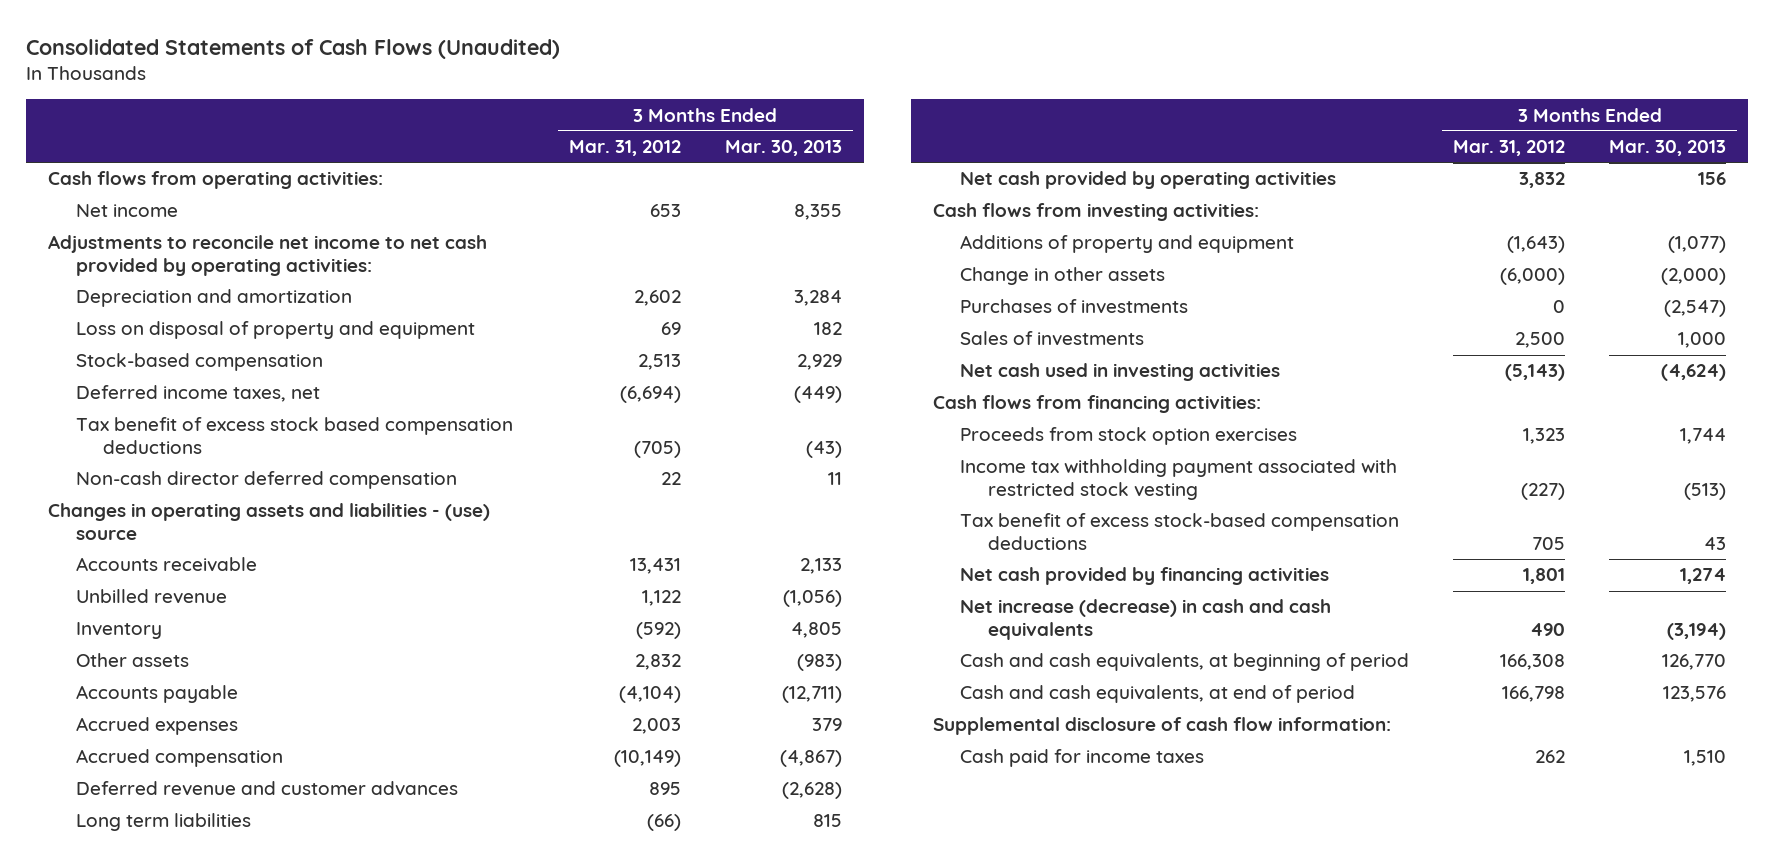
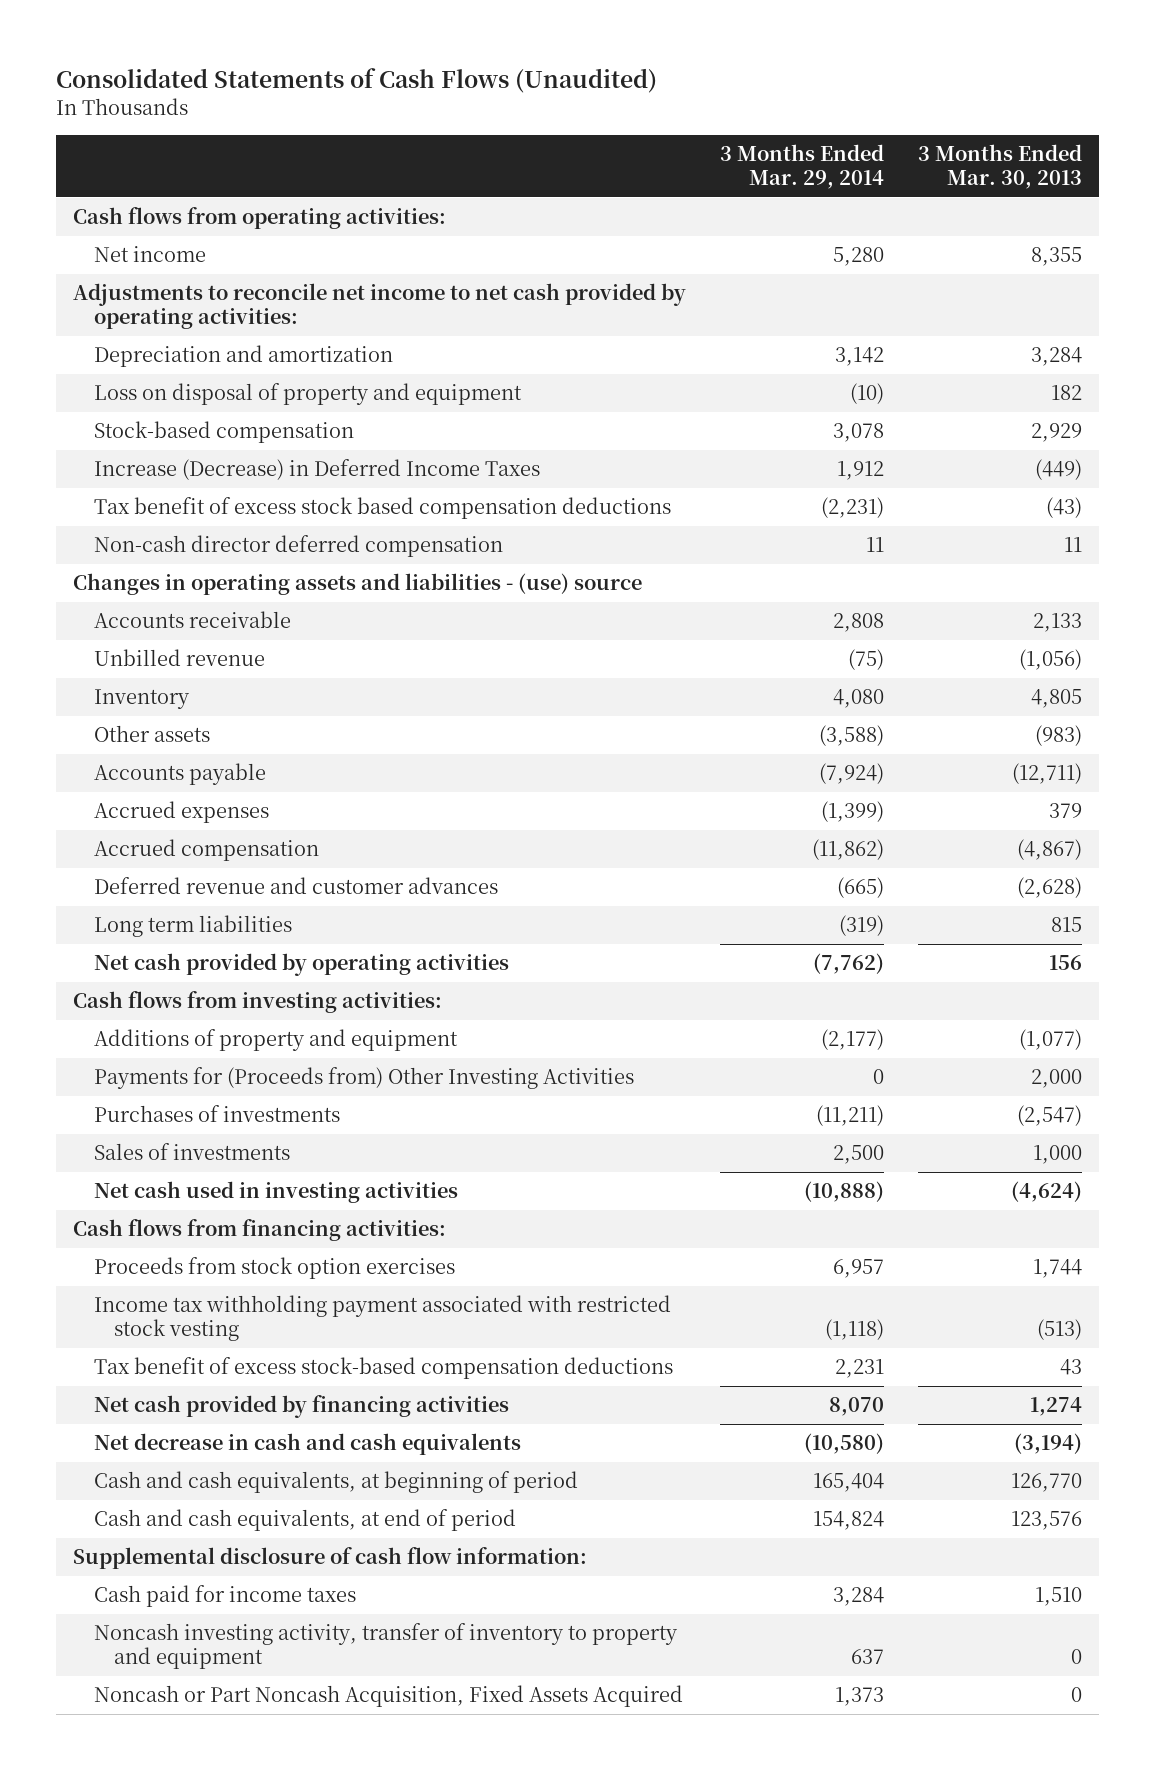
[568,140,681,157] Mar. 31, 2012 -> none
none -> [720,144,885,190] 3 Months Ended Mar. 29, 2014
[75,385,320,403] Deferred income taxes, net -> [93,459,540,481] Increase (Decrease) in Deferred Income Taxes
[960,267,1166,286] Change in other assets -> none
none -> [93,1067,634,1090] Payments for (Proceeds from) Other Investing Activities
[960,599,1332,641] Net increase (decrease) in cash and cash equivalents -> [93,1433,521,1456] Net decrease in cash and cash equivalents
none -> [93,1623,678,1670] Noncash investing activity, transfer of inventory to property and equipment
none -> [93,1685,683,1708] Noncash or Part Noncash Acquisition, Fixed Assets Acquired

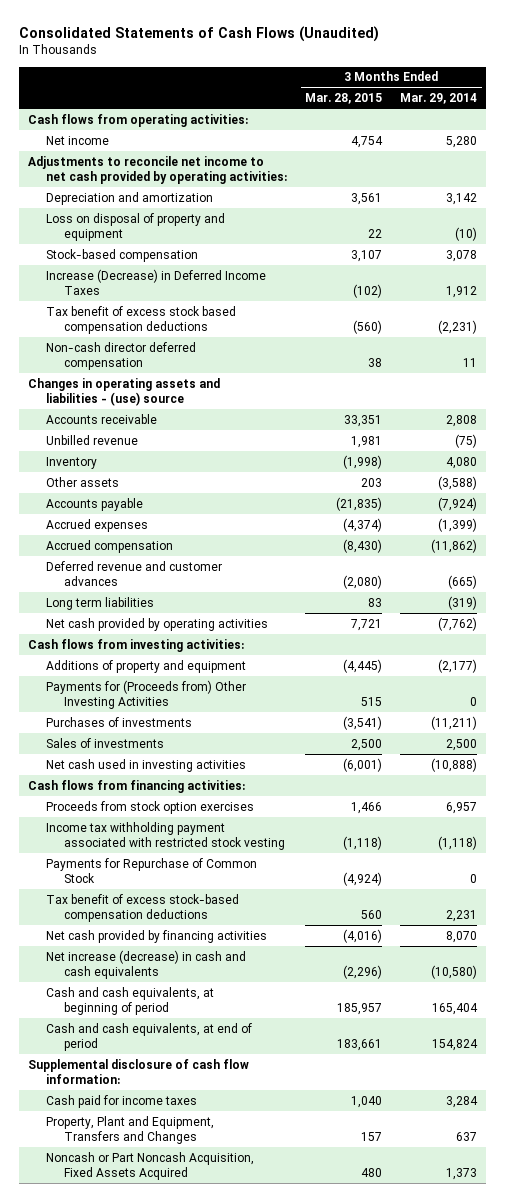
[918,144,1083,190] 3 Months Ended Mar. 30, 2013 -> none
none -> [305,93,383,105] Mar. 28, 2015
none -> [46,857,258,883] Payments for Repurchase of Common Stock
[93,1433,521,1456] Net decrease in cash and cash equivalents -> [46,949,247,979] Net increase (decrease) in cash and cash equivalents
[93,1623,678,1670] Noncash investing activity, transfer of inventory to property and equipment -> [46,1115,215,1144] Property, Plant and Equipment, Transfers and Changes

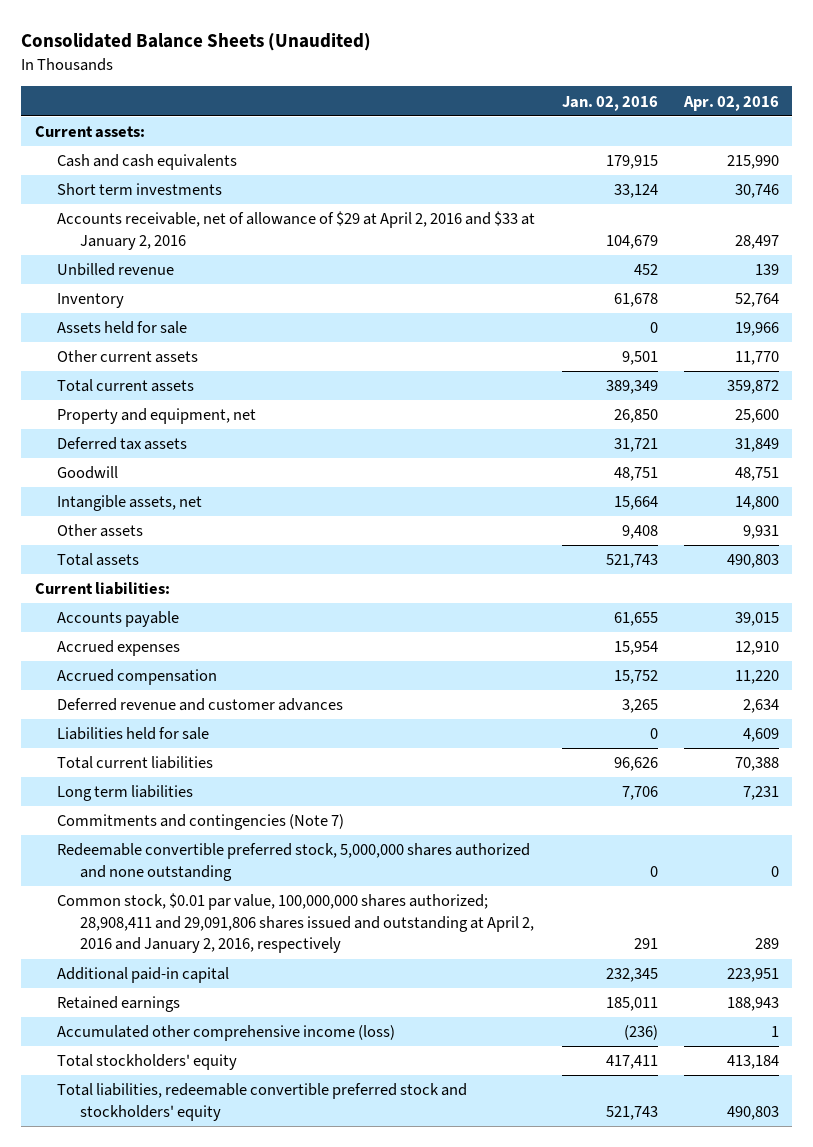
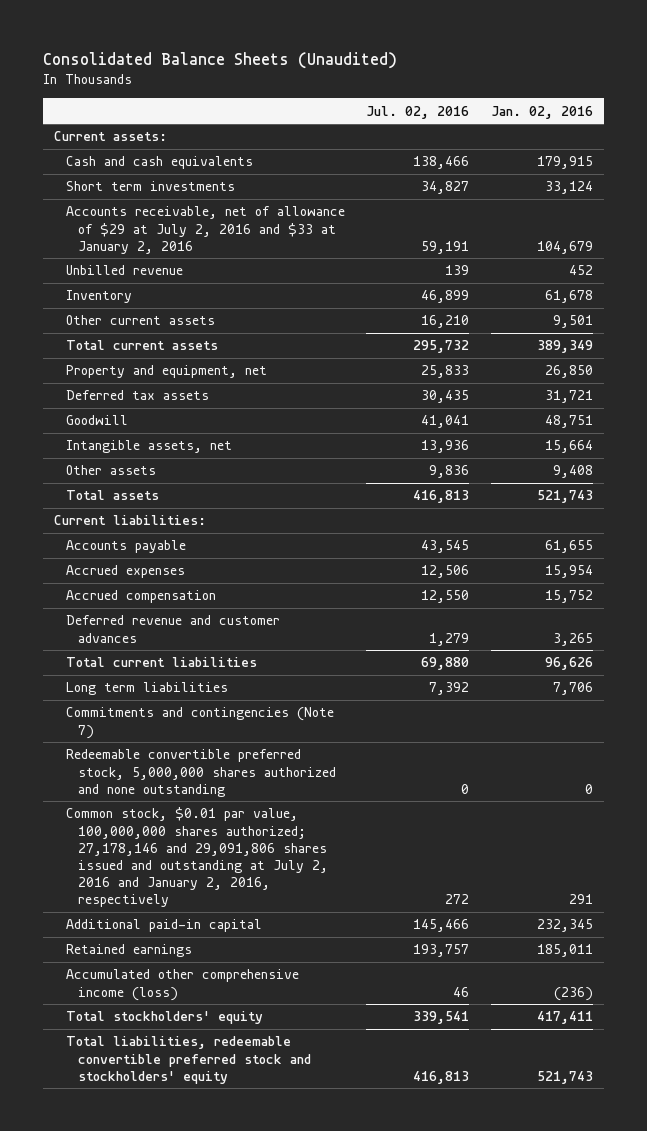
[682,95,779,111] Apr. 02, 2016 -> none
none -> [366,105,470,119] Jul. 02, 2016
[57,211,536,250] Accounts receivable, net of allowance of $29 at April 2, 2016 and $33 at January 2, 2016 -> [65,206,345,254] Accounts receivable, net of allowance of $29 at July 2, 2016 and $33 at January 2, 2016
[57,321,188,335] Assets held for sale -> none
[57,727,210,741] Liabilities held for sale -> none
[57,893,535,954] Common stock, $0.01 par value, 100,000,000 shares authorized; 28,908,411 and 29,091,806 shares issued and outstanding at April 2, 2016 and January 2, 2016, respectively -> [65,807,328,908] Common stock, $0.01 par value, 100,000,000 shares authorized; 27,178,146 and 29,091,806 shares issued and outstanding at July 2, 2016 and January 2, 2016, respectively

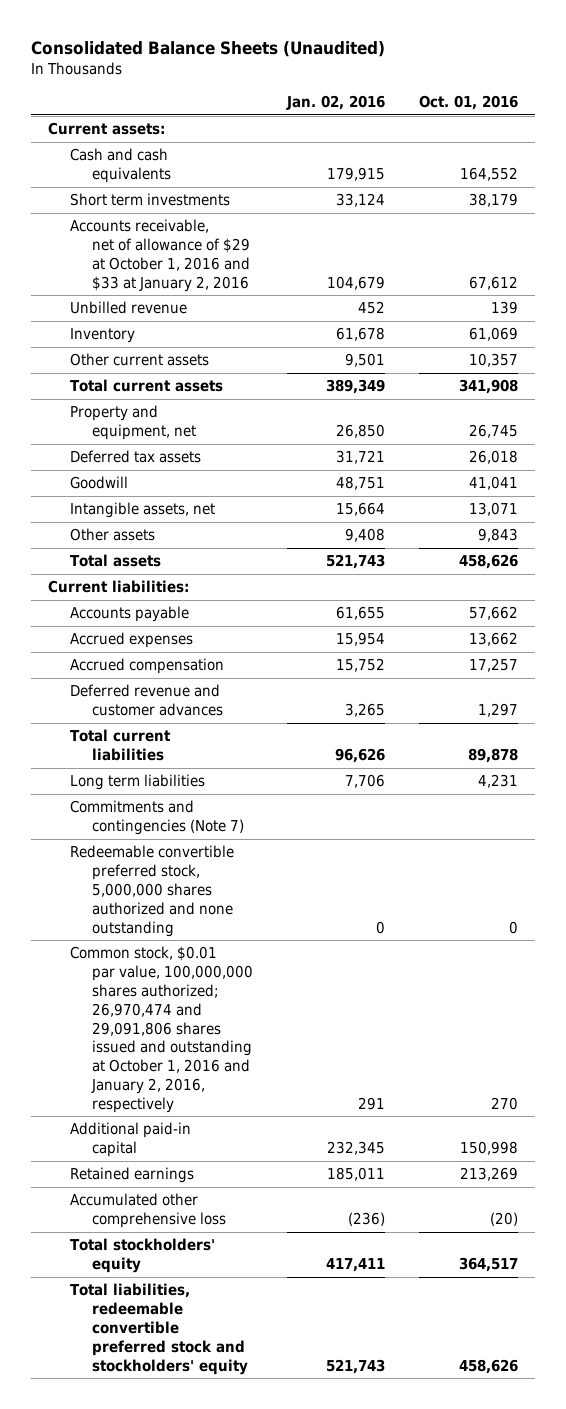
[366,105,470,119] Jul. 02, 2016 -> none
none -> [419,95,519,111] Oct. 01, 2016
[65,206,345,254] Accounts receivable, net of allowance of $29 at July 2, 2016 and $33 at January 2, 2016 -> [69,219,251,292] Accounts receivable, net of allowance of $29 at October 1, 2016 and $33 at January 2, 2016
[65,807,328,908] Common stock, $0.01 par value, 100,000,000 shares authorized; 27,178,146 and 29,091,806 shares issued and outstanding at July 2, 2016 and January 2, 2016, respectively -> [69,946,254,1113] Common stock, $0.01 par value, 100,000,000 shares authorized; 26,970,474 and 29,091,806 shares issued and outstanding at October 1, 2016 and January 2, 2016, respectively
[65,969,299,1001] Accumulated other comprehensive income (loss) -> [69,1193,227,1229] Accumulated other comprehensive loss

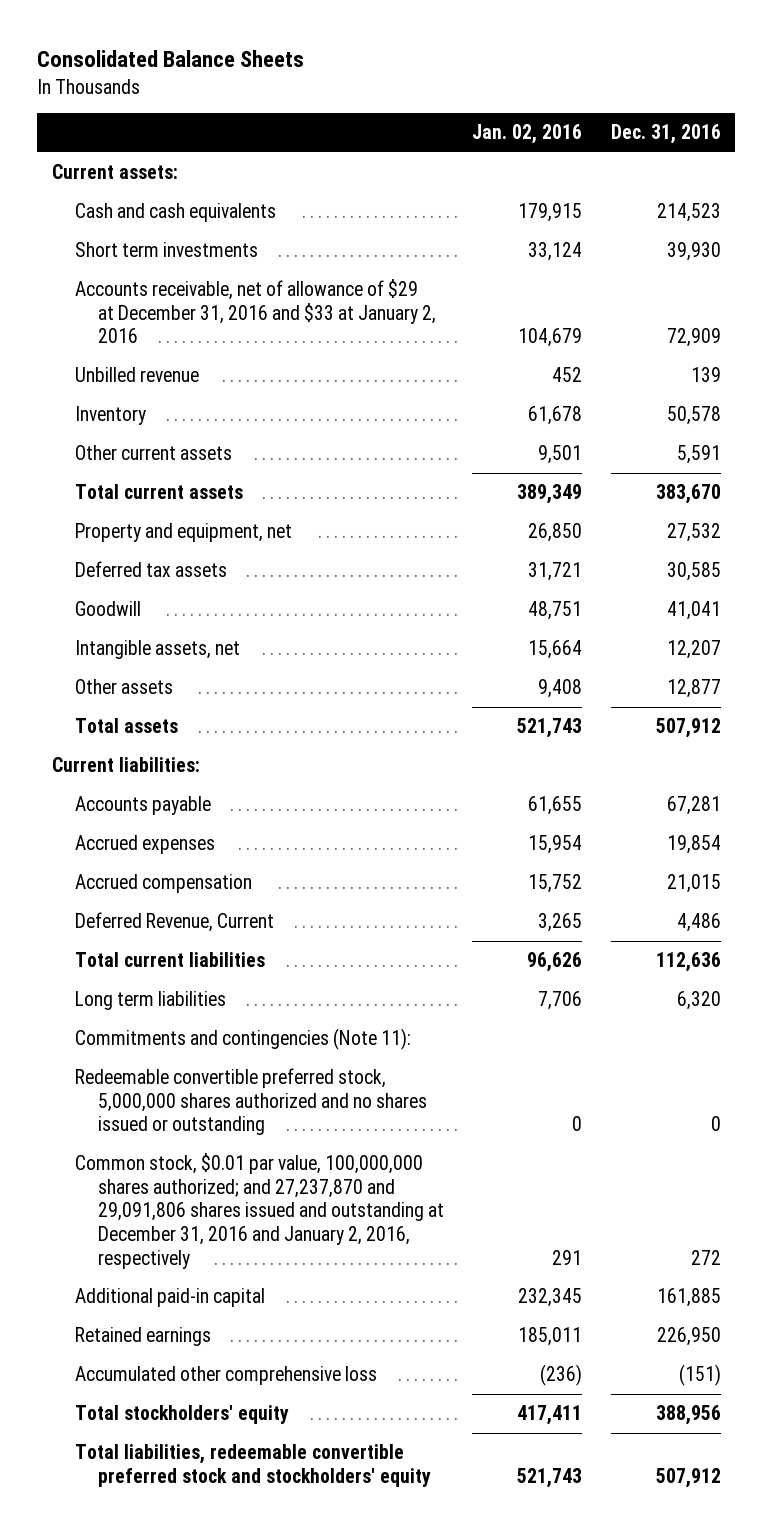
[30,40,385,57] Consolidated Balance Sheets (Unaudited) -> [37,50,305,68] Consolidated Balance Sheets
[419,95,519,111] Oct. 01, 2016 -> none
none -> [610,124,721,145] Dec. 31, 2016
[69,219,251,292] Accounts receivable, net of allowance of $29 at October 1, 2016 and $33 at January 2, 2016 -> [74,279,436,344] Accounts receivable, net of allowance of $29 at December 31, 2016 and $33 at January 2, 2016
[69,684,224,717] Deferred revenue and customer advances -> [74,912,274,933] Deferred Revenue, Current
[69,800,245,836] Commitments and contingencies (Note 7) -> [74,1028,411,1051] Commitments and contingencies (Note 11):
[69,845,234,937] Redeemable convertible preferred stock, 5,000,000 shares authorized and none outstanding -> [74,1068,427,1136] Redeemable convertible preferred stock, 5,000,000 shares authorized and no shares issued or outstanding
[69,946,254,1113] Common stock, $0.01 par value, 100,000,000 shares authorized; 26,970,474 and 29,091,806 shares issued and outstanding at October 1, 2016 and January 2, 2016, respectively -> [74,1153,444,1269] Common stock, $0.01 par value, 100,000,000 shares authorized; and 27,237,870 and 29,091,806 shares issued and outstanding at December 31, 2016 and January 2, 2016, respectively

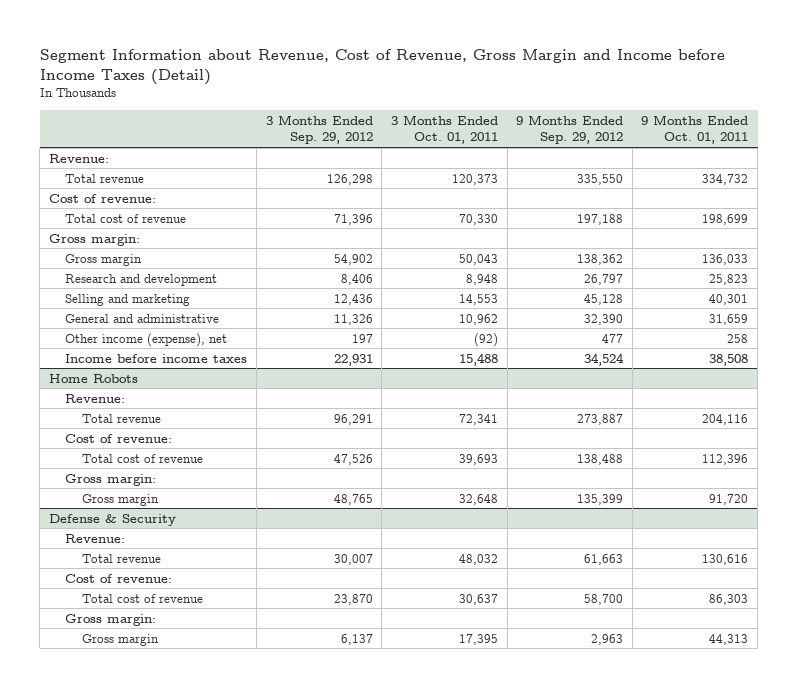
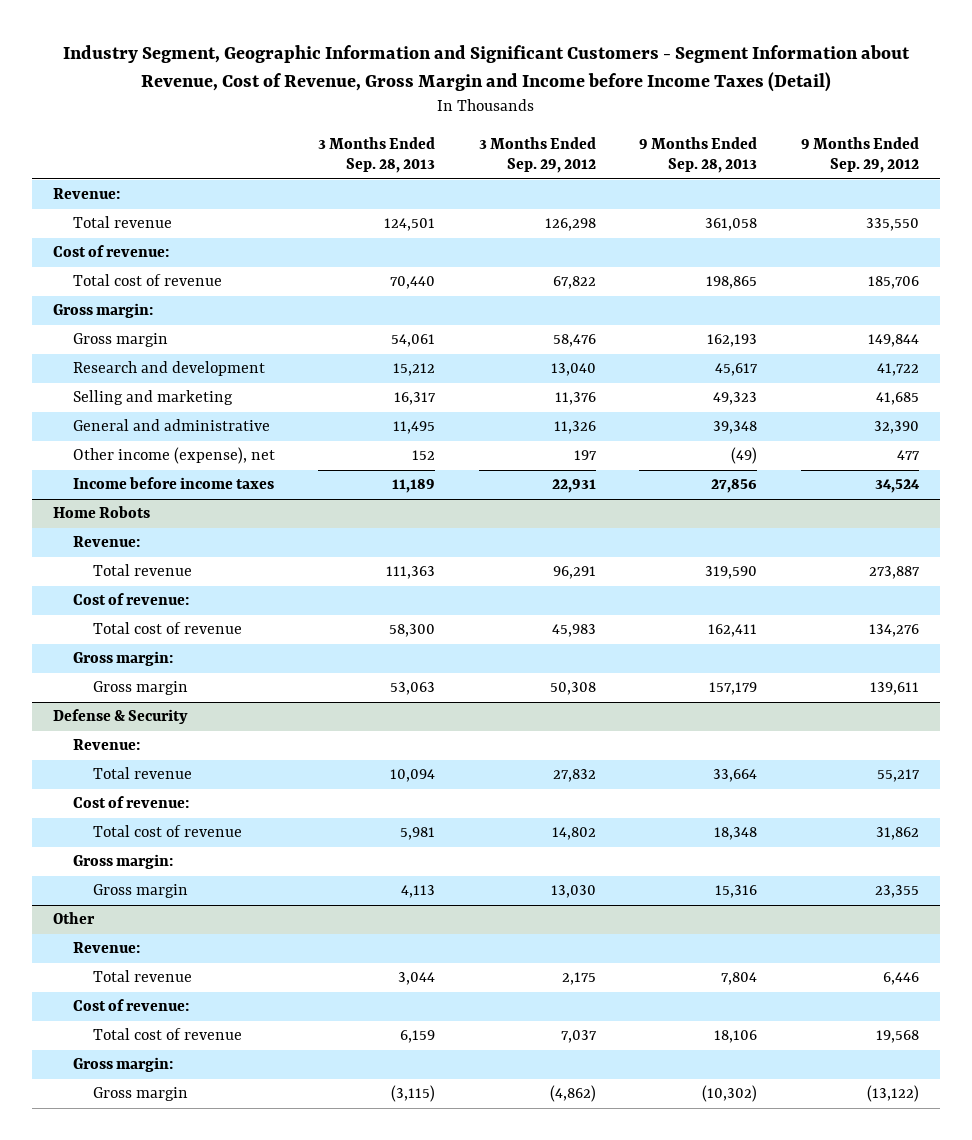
[39,48,725,85] Segment Information about Revenue, Cost of Revenue, Gross Margin and Income before Income Taxes (Detail) -> [63,45,911,93] Industry Segment, Geographic Information and Significant Customers - Segment Information about Revenue, Cost of Revenue, Gross Margin and Income before Income Taxes (Detail)
[390,114,498,145] 3 Months Ended Oct. 01, 2011 -> none
[641,114,749,145] 9 Months Ended Oct. 01, 2011 -> none
none -> [318,136,436,174] 3 Months Ended Sep. 28, 2013
none -> [639,136,758,174] 9 Months Ended Sep. 28, 2013
[333,213,373,225] 71,396 -> [552,276,596,290] 67,822
[577,213,624,225] 197,188 -> [867,276,919,290] 185,706
[333,253,373,265] 54,902 -> [552,334,596,348] 58,476
[577,253,624,265] 138,362 -> [867,334,919,348] 149,844
[340,273,373,285] 8,406 -> [550,363,596,377] 13,040
[584,273,624,285] 26,797 -> [876,363,919,377] 41,722
[333,293,373,305] 12,436 -> [554,392,596,406] 11,376
[584,293,624,305] 45,128 -> [875,392,919,406] 41,685
[333,453,373,465] 47,526 -> [551,624,596,638] 45,983
[577,453,624,465] 138,488 -> [868,624,919,638] 134,276
[333,493,373,505] 48,765 -> [549,682,596,696] 50,308
[577,493,624,505] 135,399 -> [869,682,919,696] 139,611
[333,553,373,565] 30,007 -> [552,769,596,783] 27,832
[584,553,624,565] 61,663 -> [876,769,920,783] 55,217
[333,593,373,605] 23,870 -> [551,827,596,841] 14,802
[584,593,624,605] 58,700 -> [875,827,919,841] 31,862
[340,633,373,645] 6,137 -> [550,885,596,899] 13,030
[591,633,624,645] 2,963 -> [874,885,919,899] 23,355
none -> [53,912,96,925] Other
none -> [72,942,140,954] Revenue:
none -> [92,970,192,983] Total revenue
none -> [72,999,189,1012] Cost of revenue:
none -> [92,1028,242,1041] Total cost of revenue
none -> [72,1057,173,1073] Gross margin:
none -> [92,1087,188,1102] Gross margin

